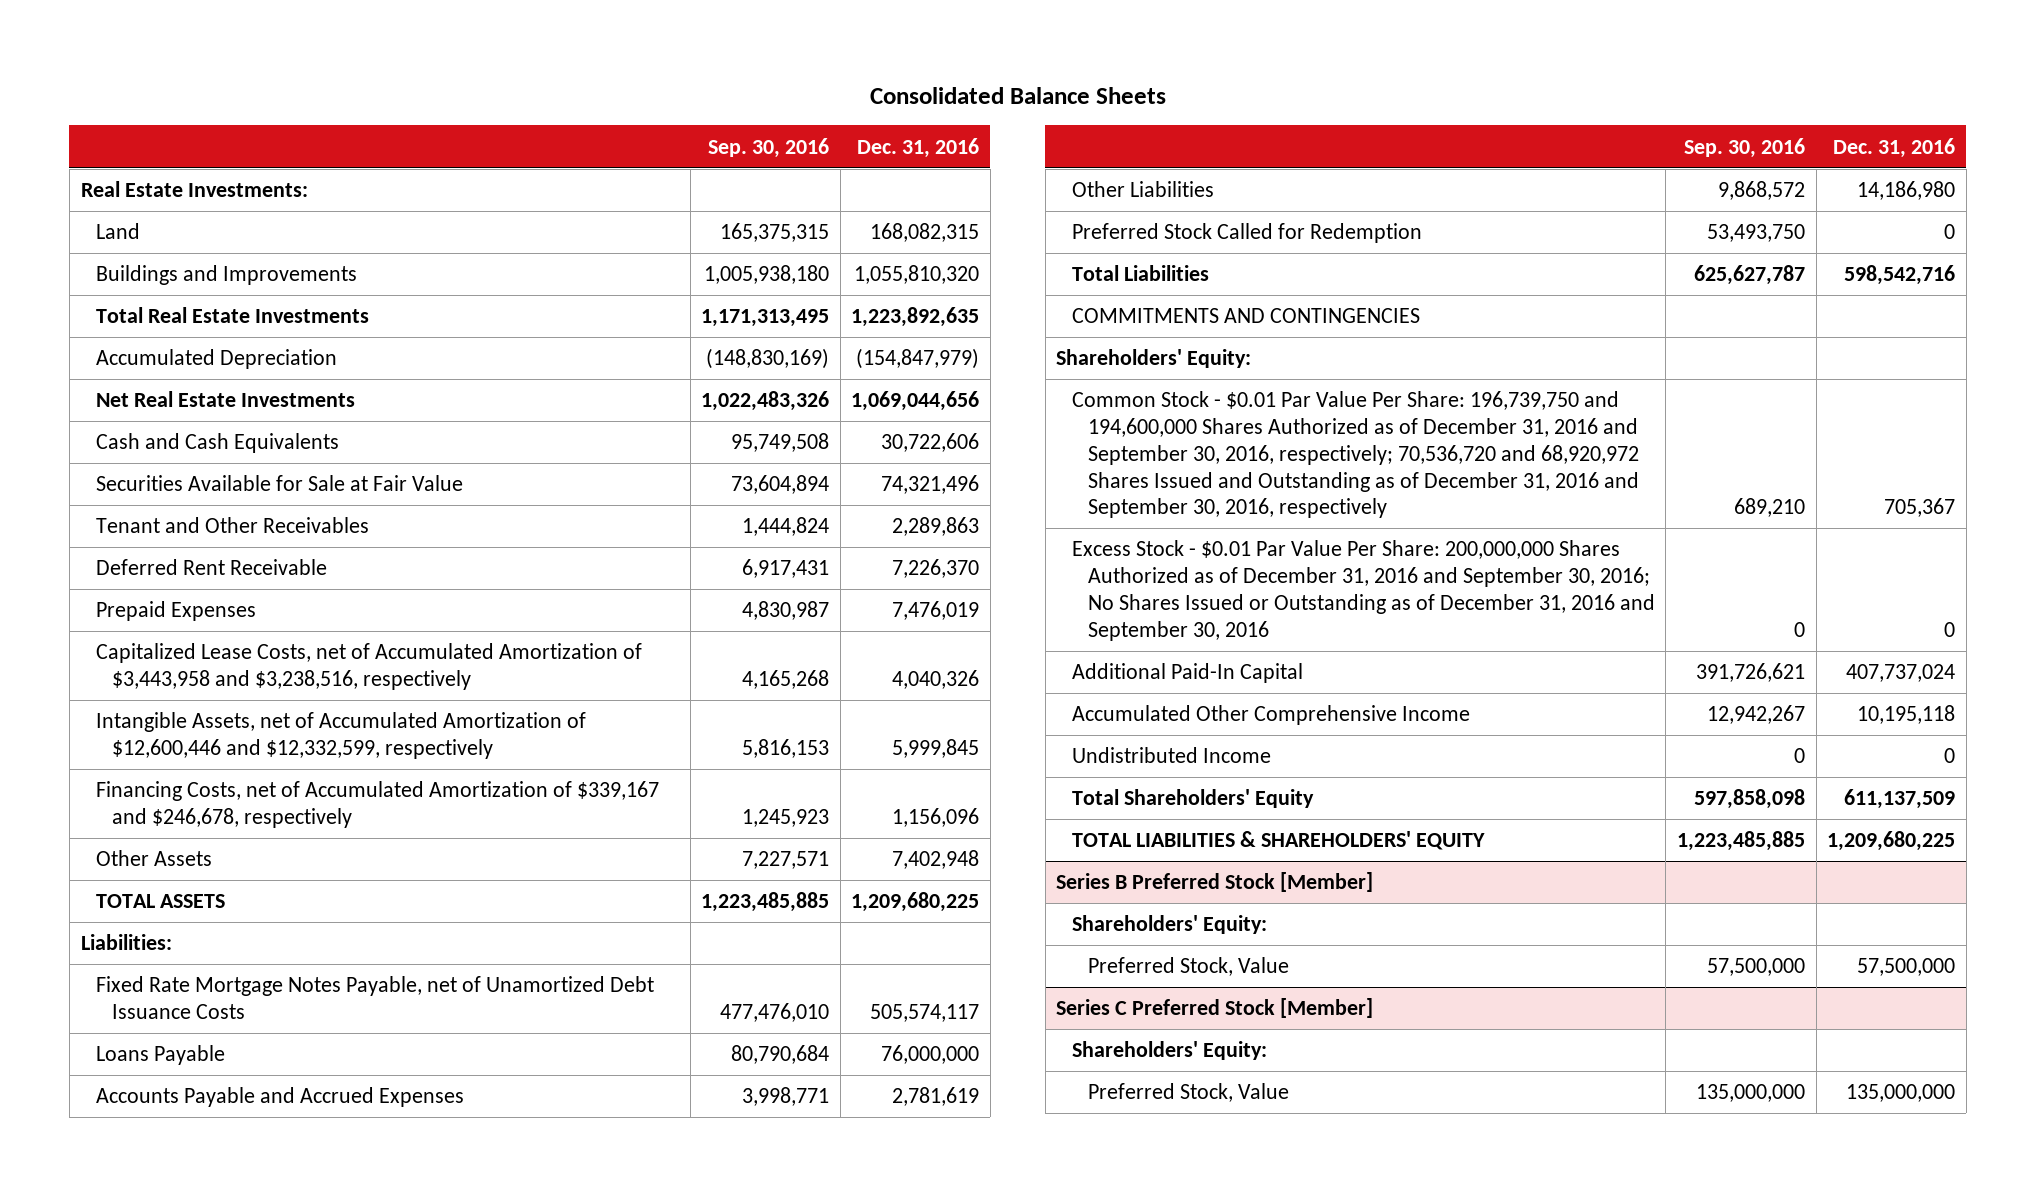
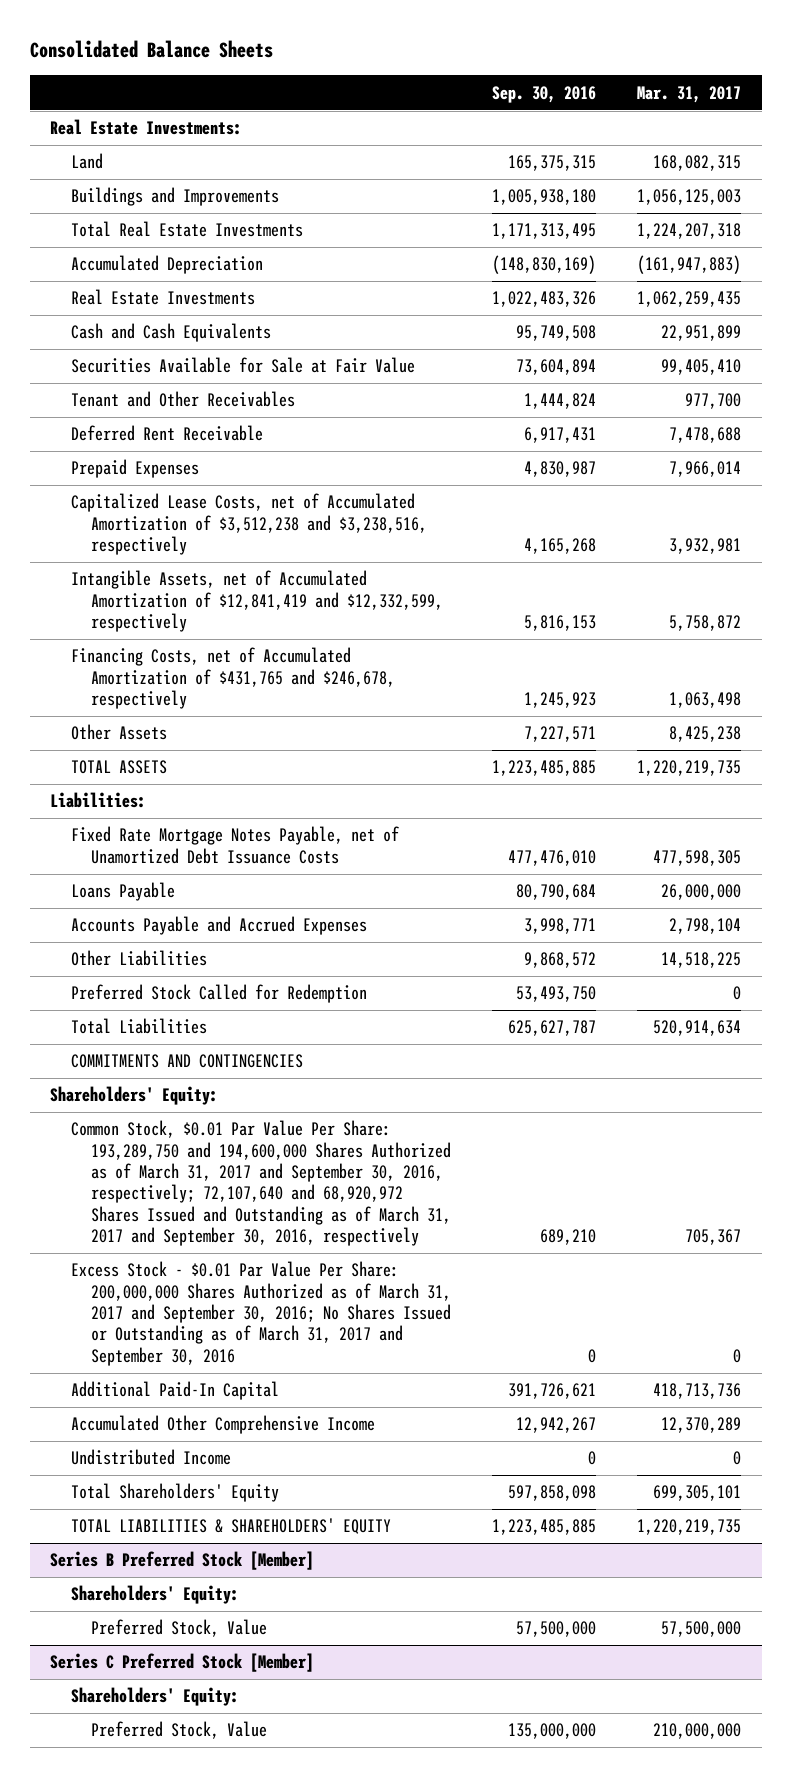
[857,137,980,158] Dec. 31, 2016 -> none
none -> [637,85,742,103] Mar. 31, 2017
[96,391,356,408] Net Real Estate Investments -> [70,289,255,306] Real Estate Investments
[96,643,643,691] Capitalized Lease Costs, net of Accumulated Amortization of $3,443,958 and $3,238,516, respectively -> [70,493,428,556] Capitalized Lease Costs, net of Accumulated Amortization of $3,512,238 and $3,238,516, respectively
[96,712,587,760] Intangible Assets, net of Accumulated Amortization of $12,600,446 and $12,332,599, respectively -> [70,570,444,633] Intangible Assets, net of Accumulated Amortization of $12,841,419 and $12,332,599, respectively
[96,781,660,829] Financing Costs, net of Accumulated Amortization of $339,167 and $246,678, respectively -> [70,647,396,710] Financing Costs, net of Accumulated Amortization of $431,765 and $246,678, respectively
[1072,391,1639,519] Common Stock - $0.01 Par Value Per Share: 196,739,750 and 194,600,000 Shares Authorized as of December 31, 2016 and September 30, 2016, respectively; 70,536,720 and 68,920,972 Shares Issued and Outstanding as of December 31, 2016 and September 30, 2016, respectively -> [70,1120,452,1246] Common Stock, $0.01 Par Value Per Share: 193,289,750 and 194,600,000 Shares Authorized as of March 31, 2017 and September 30, 2016, respectively; 72,107,640 and 68,920,972 Shares Issued and Outstanding as of March 31, 2017 and September 30, 2016, respectively
[1072,540,1655,641] Excess Stock - $0.01 Par Value Per Share: 200,000,000 Shares Authorized as of December 31, 2016 and September 30, 2016; No Shares Issued or Outstanding as of December 31, 2016 and September 30, 2016 -> [70,1261,452,1366] Excess Stock - $0.01 Par Value Per Share: 200,000,000 Shares Authorized as of March 31, 2017 and September 30, 2016; No Shares Issued or Outstanding as of March 31, 2017 and September 30, 2016

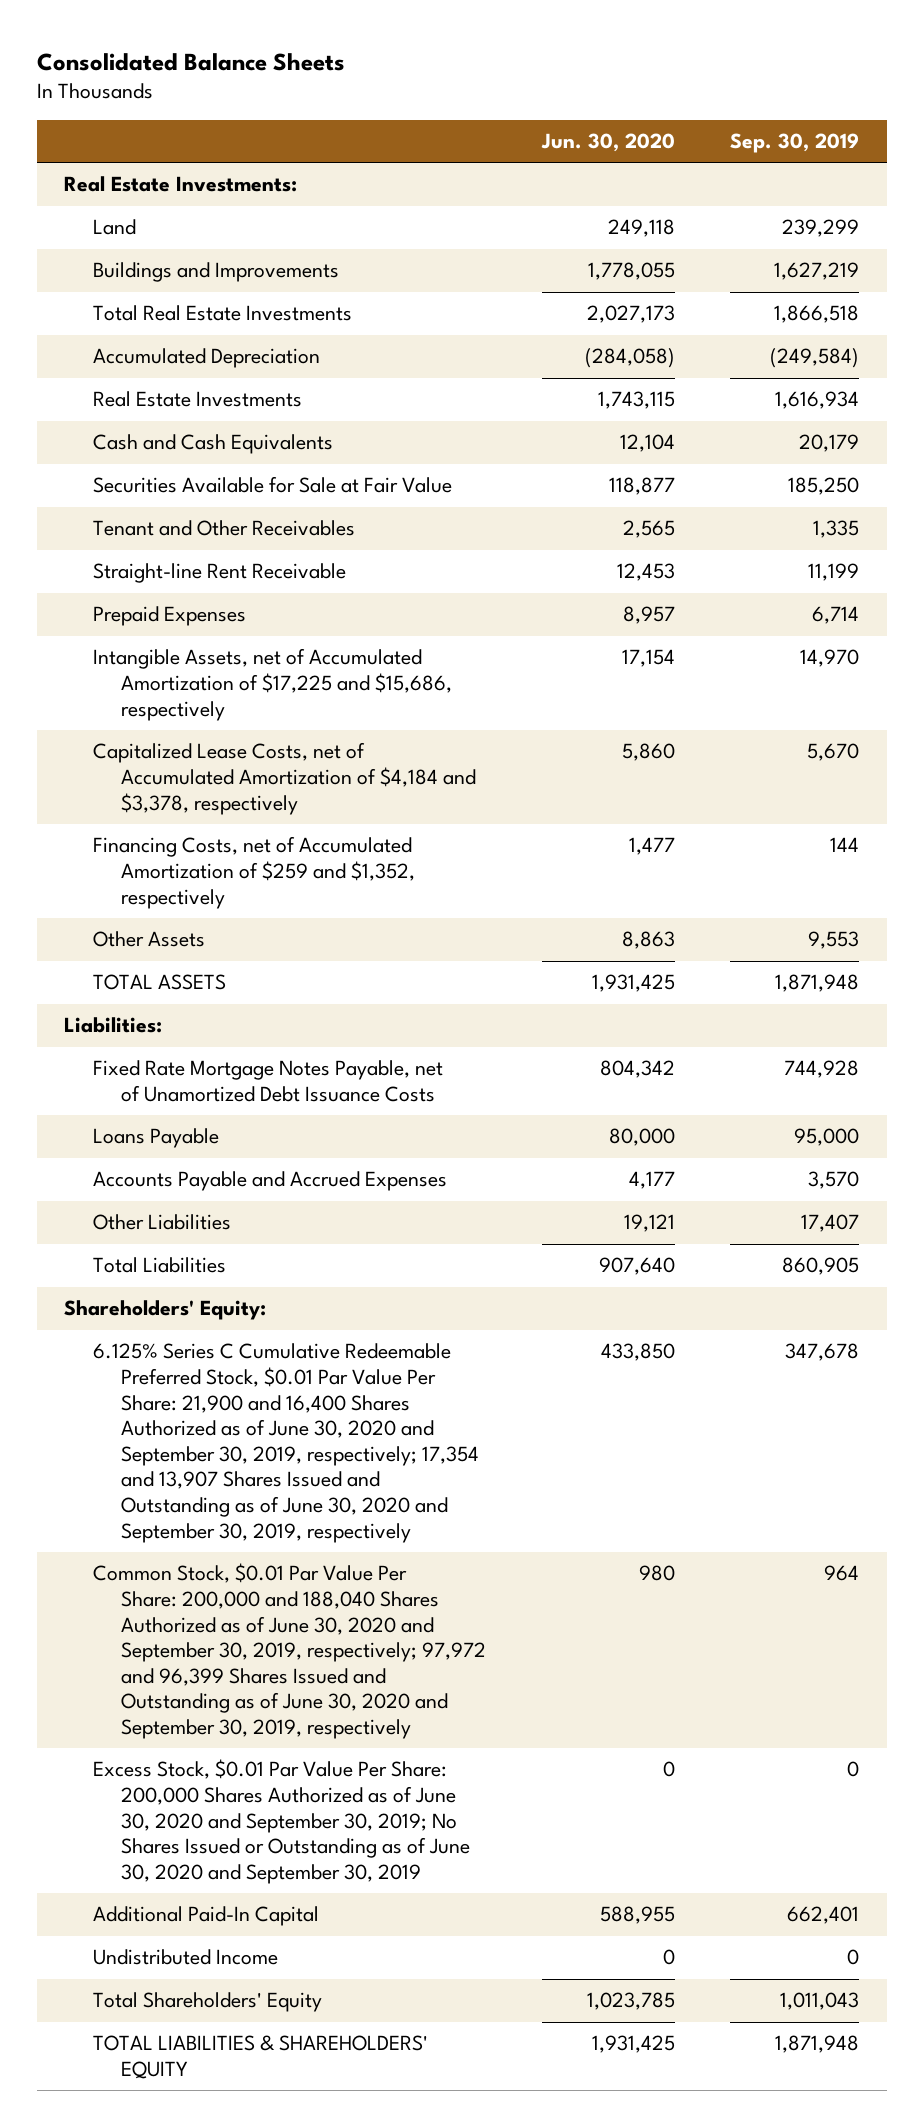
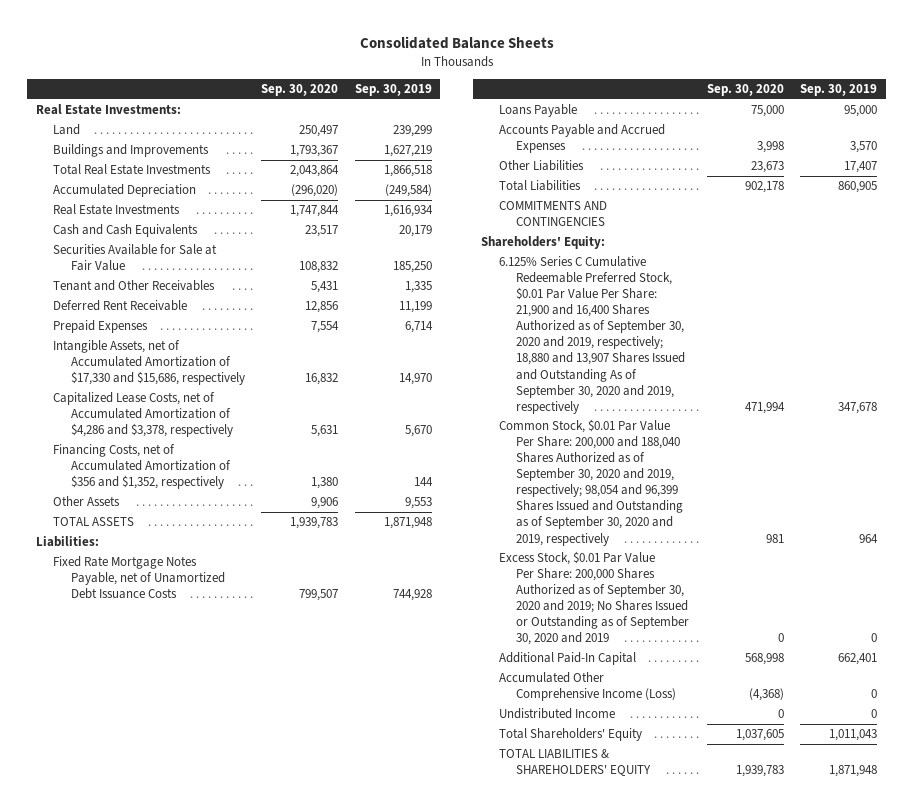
[540,133,675,153] Jun. 30, 2020 -> none
none -> [261,84,339,97] Sep. 30, 2020
[92,563,346,584] Straight-line Rent Receivable -> [53,300,188,312] Deferred Rent Receivable
[92,648,453,721] Intangible Assets, net of Accumulated Amortization of $17,225 and $15,686, respectively -> [53,340,245,386] Intangible Assets, net of Accumulated Amortization of $17,330 and $15,686, respectively
[92,742,477,815] Capitalized Lease Costs, net of Accumulated Amortization of $4,184 and $3,378, respectively -> [53,392,233,438] Capitalized Lease Costs, net of Accumulated Amortization of $4,286 and $3,378, respectively
[92,836,416,909] Financing Costs, net of Accumulated Amortization of $259 and $1,352, respectively -> [53,444,231,490] Financing Costs, net of Accumulated Amortization of $356 and $1,352, respectively
none -> [498,201,607,227] COMMITMENTS AND CONTINGENCIES
[92,1343,480,1543] 6.125% Series C Cumulative Redeemable Preferred Stock, $0.01 Par Value Per Share: 21,900 and 16,400 Shares Authorized as of June 30, 2020 and September 30, 2019, respectively; 17,354 and 13,907 Shares Issued and Outstanding as of June 30, 2020 and September 30, 2019, respectively -> [498,256,686,414] 6.125% Series C Cumulative Redeemable Preferred Stock, $0.01 Par Value Per Share: 21,900 and 16,400 Shares Authorized as of September 30, 2020 and 2019, respectively; 18,880 and 13,907 Shares Issued and Outstanding As of September 30, 2020 and 2019, respectively
[92,1563,487,1740] Common Stock, $0.01 Par Value Per Share: 200,000 and 188,040 Shares Authorized as of June 30, 2020 and September 30, 2019, respectively; 97,972 and 96,399 Shares Issued and Outstanding as of June 30, 2020 and September 30, 2019, respectively -> [498,419,684,546] Common Stock, $0.01 Par Value Per Share: 200,000 and 188,040 Shares Authorized as of September 30, 2020 and 2019, respectively; 98,054 and 96,399 Shares Issued and Outstanding as of September 30, 2020 and 2019, respectively
[92,1759,471,1884] Excess Stock, $0.01 Par Value Per Share: 200,000 Shares Authorized as of June 30, 2020 and September 30, 2019; No Shares Issued or Outstanding as of June 30, 2020 and September 30, 2019 -> [498,551,690,646] Excess Stock, $0.01 Par Value Per Share: 200,000 Shares Authorized as of September 30, 2020 and 2019; No Shares Issued or Outstanding as of September 30, 2020 and 2019
none -> [498,672,677,702] Accumulated Other Comprehensive Income (Loss)

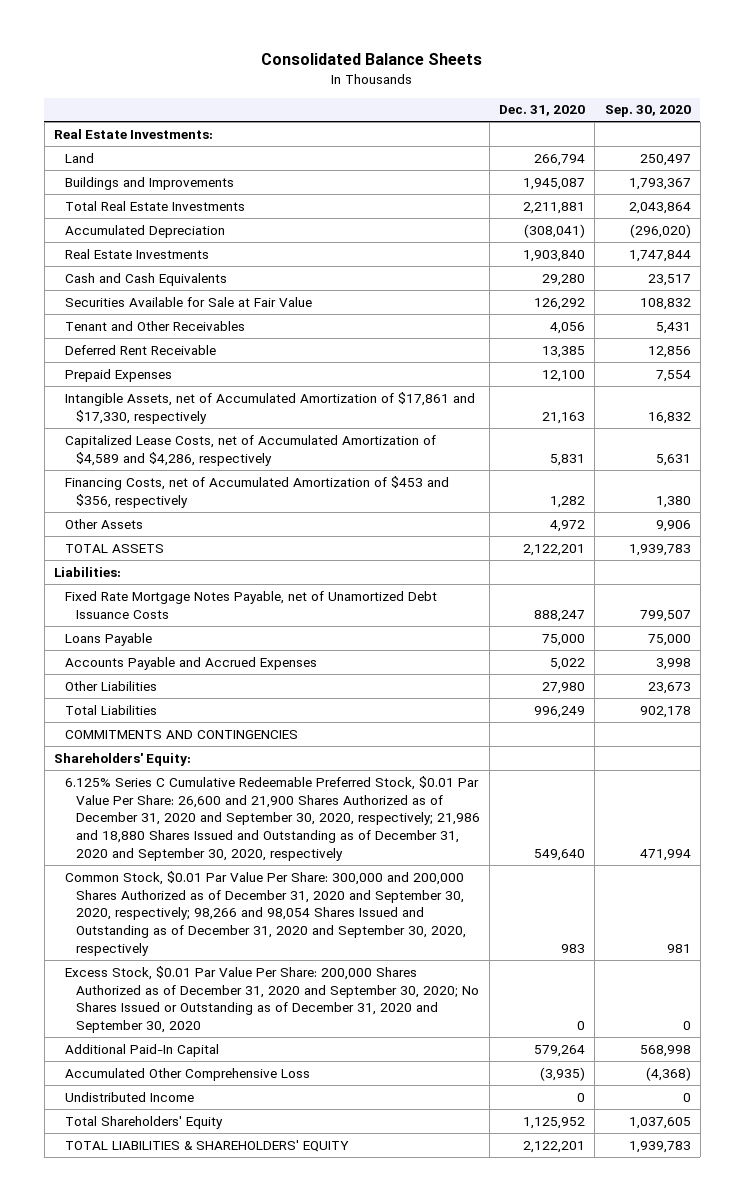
[354,84,432,97] Sep. 30, 2019 -> none
none -> [499,105,586,117] Dec. 31, 2020
[53,340,245,386] Intangible Assets, net of Accumulated Amortization of $17,330 and $15,686, respectively -> [64,391,475,424] Intangible Assets, net of Accumulated Amortization of $17,861 and $17,330, respectively
[53,392,233,438] Capitalized Lease Costs, net of Accumulated Amortization of $4,286 and $3,378, respectively -> [64,434,436,466] Capitalized Lease Costs, net of Accumulated Amortization of $4,589 and $4,286, respectively
[53,444,231,490] Financing Costs, net of Accumulated Amortization of $356 and $1,352, respectively -> [64,475,449,508] Financing Costs, net of Accumulated Amortization of $453 and $356, respectively
[498,256,686,414] 6.125% Series C Cumulative Redeemable Preferred Stock, $0.01 Par Value Per Share: 21,900 and 16,400 Shares Authorized as of September 30, 2020 and 2019, respectively; 18,880 and 13,907 Shares Issued and Outstanding As of September 30, 2020 and 2019, respectively -> [64,775,480,862] 6.125% Series C Cumulative Redeemable Preferred Stock, $0.01 Par Value Per Share: 26,600 and 21,900 Shares Authorized as of December 31, 2020 and September 30, 2020, respectively; 21,986 and 18,880 Shares Issued and Outstanding as of December 31, 2020 and September 30, 2020, respectively
[498,419,684,546] Common Stock, $0.01 Par Value Per Share: 200,000 and 188,040 Shares Authorized as of September 30, 2020 and 2019, respectively; 98,054 and 96,399 Shares Issued and Outstanding as of September 30, 2020 and 2019, respectively -> [64,870,466,957] Common Stock, $0.01 Par Value Per Share: 300,000 and 200,000 Shares Authorized as of December 31, 2020 and September 30, 2020, respectively; 98,266 and 98,054 Shares Issued and Outstanding as of December 31, 2020 and September 30, 2020, respectively
[498,551,690,646] Excess Stock, $0.01 Par Value Per Share: 200,000 Shares Authorized as of September 30, 2020 and 2019; No Shares Issued or Outstanding as of September 30, 2020 and 2019 -> [64,965,479,1034] Excess Stock, $0.01 Par Value Per Share: 200,000 Shares Authorized as of December 31, 2020 and September 30, 2020; No Shares Issued or Outstanding as of December 31, 2020 and September 30, 2020
[498,672,677,702] Accumulated Other Comprehensive Income (Loss) -> [64,1067,310,1081] Accumulated Other Comprehensive Loss

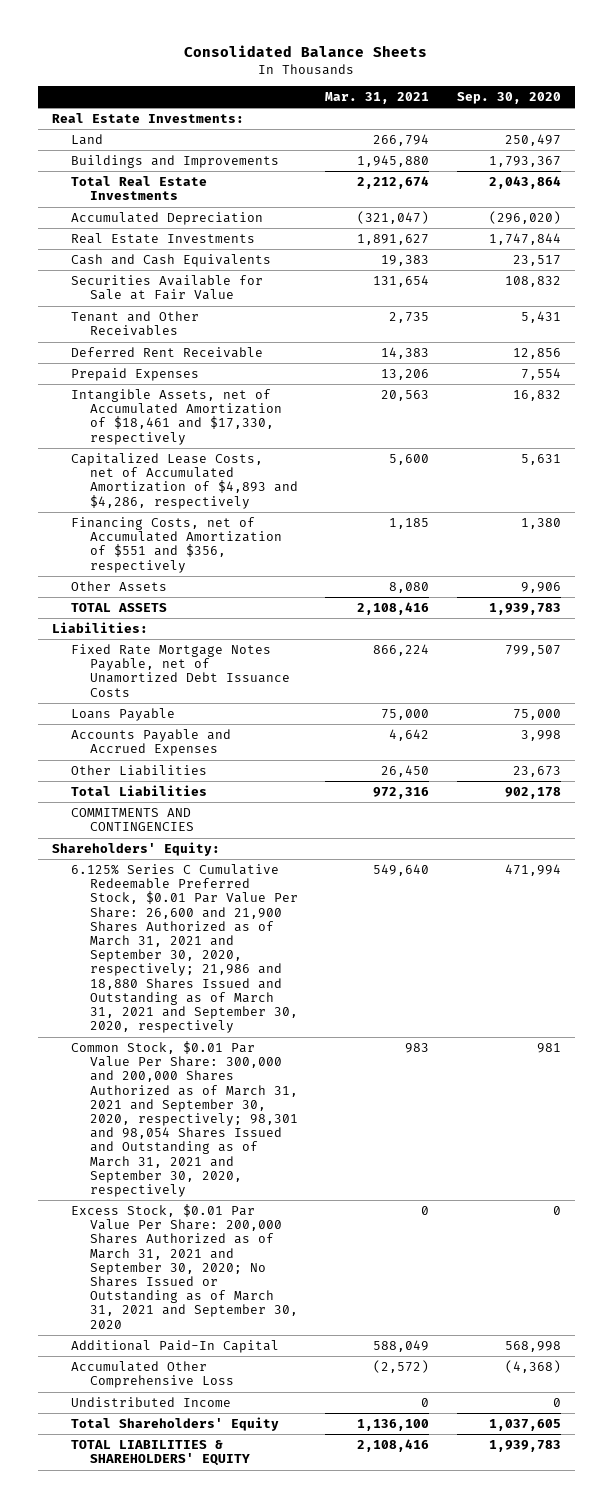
[499,105,586,117] Dec. 31, 2020 -> none
none -> [325,91,430,104] Mar. 31, 2021
[64,391,475,424] Intangible Assets, net of Accumulated Amortization of $17,861 and $17,330, respectively -> [70,389,282,445] Intangible Assets, net of Accumulated Amortization of $18,461 and $17,330, respectively
[64,434,436,466] Capitalized Lease Costs, net of Accumulated Amortization of $4,589 and $4,286, respectively -> [70,453,298,509] Capitalized Lease Costs, net of Accumulated Amortization of $4,893 and $4,286, respectively
[64,475,449,508] Financing Costs, net of Accumulated Amortization of $453 and $356, respectively -> [70,517,282,573] Financing Costs, net of Accumulated Amortization of $551 and $356, respectively
[64,775,480,862] 6.125% Series C Cumulative Redeemable Preferred Stock, $0.01 Par Value Per Share: 26,600 and 21,900 Shares Authorized as of December 31, 2020 and September 30, 2020, respectively; 21,986 and 18,880 Shares Issued and Outstanding as of December 31, 2020 and September 30, 2020, respectively -> [70,864,298,1034] 6.125% Series C Cumulative Redeemable Preferred Stock, $0.01 Par Value Per Share: 26,600 and 21,900 Shares Authorized as of March 31, 2021 and September 30, 2020, respectively; 21,986 and 18,880 Shares Issued and Outstanding as of March 31, 2021 and September 30, 2020, respectively
[64,870,466,957] Common Stock, $0.01 Par Value Per Share: 300,000 and 200,000 Shares Authorized as of December 31, 2020 and September 30, 2020, respectively; 98,266 and 98,054 Shares Issued and Outstanding as of December 31, 2020 and September 30, 2020, respectively -> [70,1041,298,1198] Common Stock, $0.01 Par Value Per Share: 300,000 and 200,000 Shares Authorized as of March 31, 2021 and September 30, 2020, respectively; 98,301 and 98,054 Shares Issued and Outstanding as of March 31, 2021 and September 30, 2020, respectively
[64,965,479,1034] Excess Stock, $0.01 Par Value Per Share: 200,000 Shares Authorized as of December 31, 2020 and September 30, 2020; No Shares Issued or Outstanding as of December 31, 2020 and September 30, 2020 -> [70,1204,298,1329] Excess Stock, $0.01 Par Value Per Share: 200,000 Shares Authorized as of March 31, 2021 and September 30, 2020; No Shares Issued or Outstanding as of March 31, 2021 and September 30, 2020

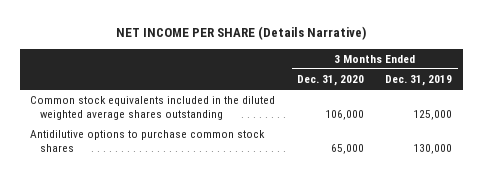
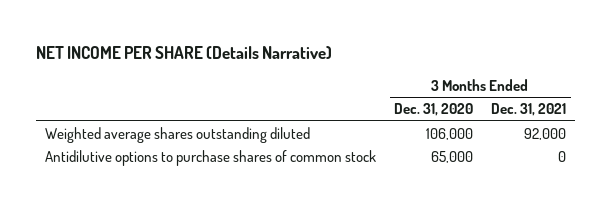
[385,75,453,87] Dec. 31, 2019 -> none
none -> [491,103,567,117] Dec. 31, 2021
[30,96,276,120] Common stock equivalents included in the diluted weighted average shares outstanding -> [45,127,311,144] Weighted average shares outstanding diluted
[30,130,266,152] Antidilutive options to purchase common stock shares -> [45,150,377,167] Antidilutive options to purchase shares of common stock

